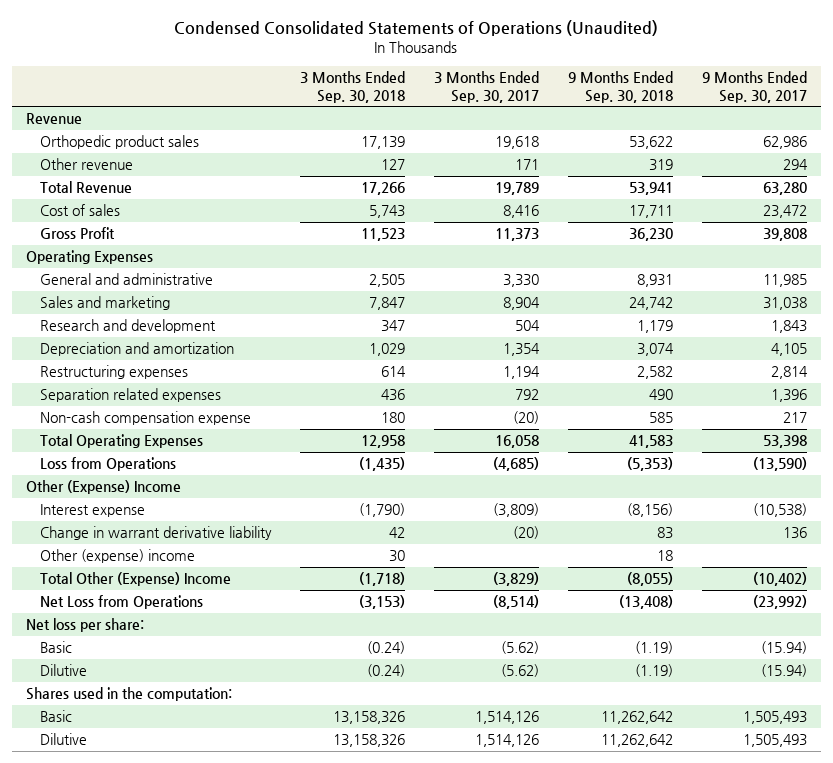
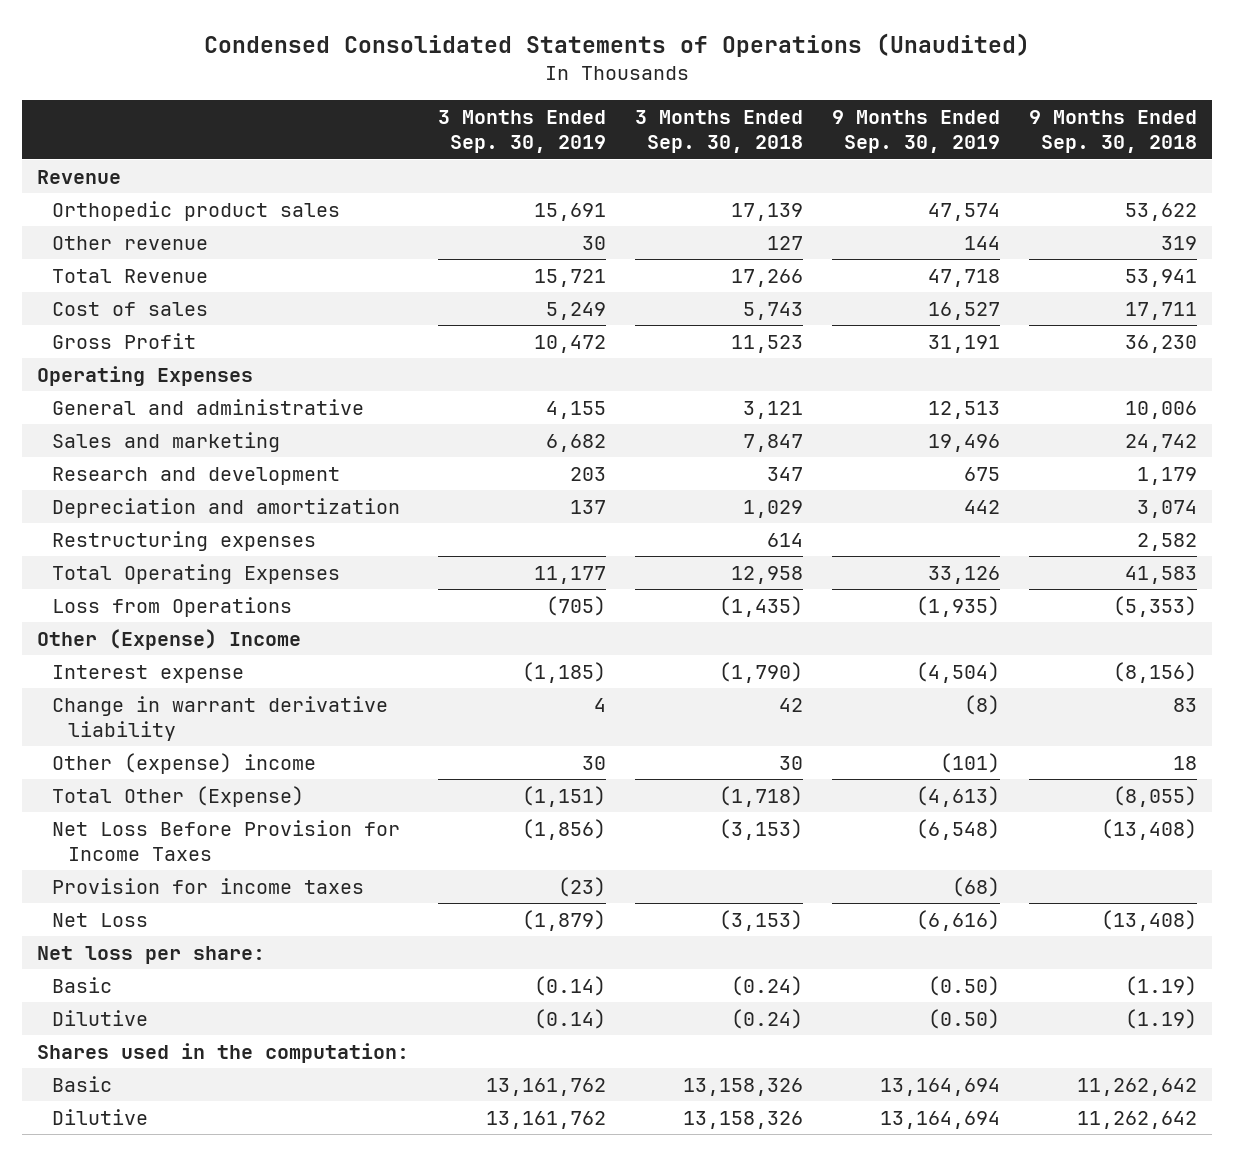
[434,71,540,103] 3 Months Ended Sep. 30, 2017 -> none
[701,71,807,103] 9 Months Ended Sep. 30, 2017 -> none
none -> [437,109,606,154] 3 Months Ended Sep. 30, 2019
none -> [832,109,1001,154] 9 Months Ended Sep. 30, 2019
[369,274,406,288] 2,505 -> [742,400,803,419] 3,121
[637,274,674,288] 8,931 -> [1125,400,1198,419] 10,006
[39,388,221,403] Separation related expenses -> none
[39,411,251,426] Non-cash compensation expense -> none
[39,572,231,587] Total Other (Expense) Income -> [52,785,305,807] Total Other (Expense)
none -> [52,819,401,862] Net Loss Before Provision for Income Taxes
none -> [52,877,365,894] Provision for income taxes
[39,595,203,610] Net Loss from Operations -> [52,912,149,927] Net Loss

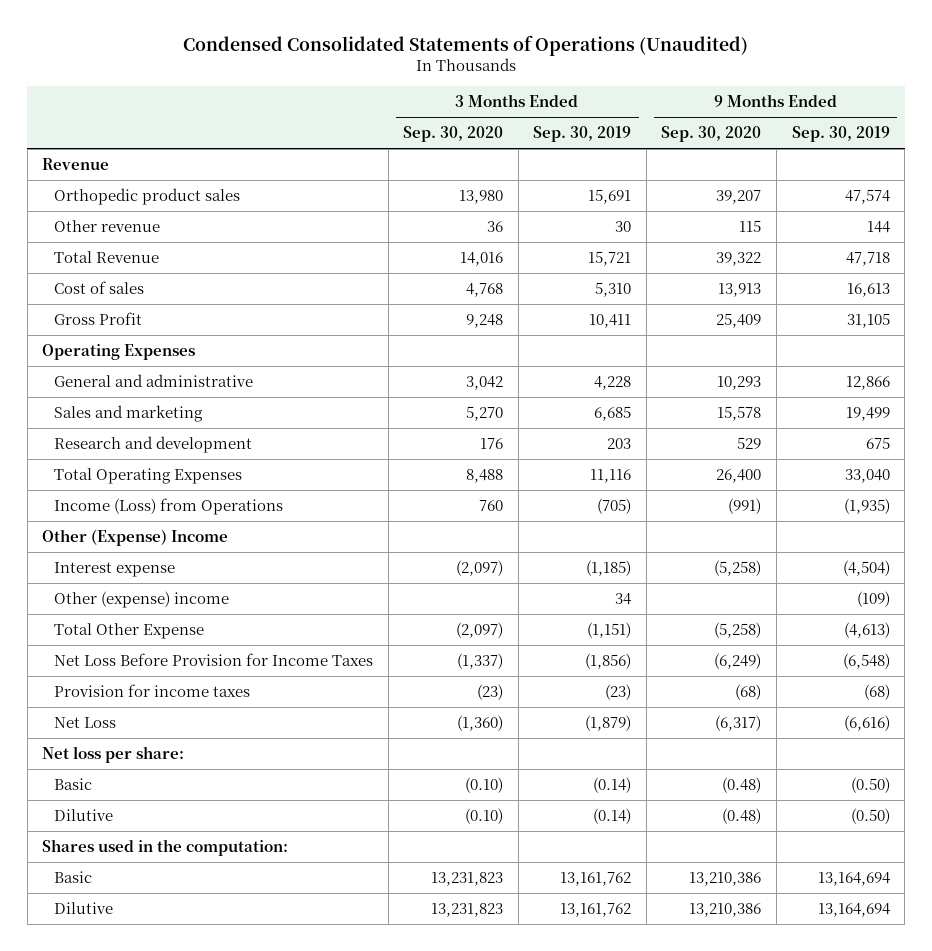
[634,109,803,154] 3 Months Ended Sep. 30, 2018 -> none
[1029,109,1198,154] 9 Months Ended Sep. 30, 2018 -> none
none -> [403,126,504,143] Sep. 30, 2020
none -> [661,126,762,143] Sep. 30, 2020
[545,301,606,320] 5,249 -> [595,281,632,297] 5,310
[928,301,1001,320] 16,527 -> [846,282,890,297] 16,613
[533,334,606,353] 10,472 -> [589,313,632,328] 10,411
[928,334,1001,353] 31,191 -> [846,312,890,328] 31,105
[545,400,606,419] 4,155 -> [594,375,632,390] 4,228
[928,400,1001,419] 12,513 -> [845,375,890,390] 12,866
[545,433,606,452] 6,682 -> [594,405,632,421] 6,685
[928,433,1001,452] 19,496 -> [845,406,890,421] 19,499
[52,497,401,518] Depreciation and amortization -> none
[52,530,317,551] Restructuring expenses -> none
[533,565,606,584] 11,177 -> [590,468,632,483] 11,116
[928,565,1001,584] 33,126 -> [844,468,890,483] 33,040
[52,596,293,617] Loss from Operations -> [54,497,284,515] Income (Loss) from Operations
[52,695,389,742] Change in warrant derivative liability -> none
[581,755,606,770] 30 -> [615,592,632,605] 34
[940,752,1001,773] (101) -> [856,590,890,607] (109)
[52,785,305,807] Total Other (Expense) -> [54,622,205,639] Total Other Expense

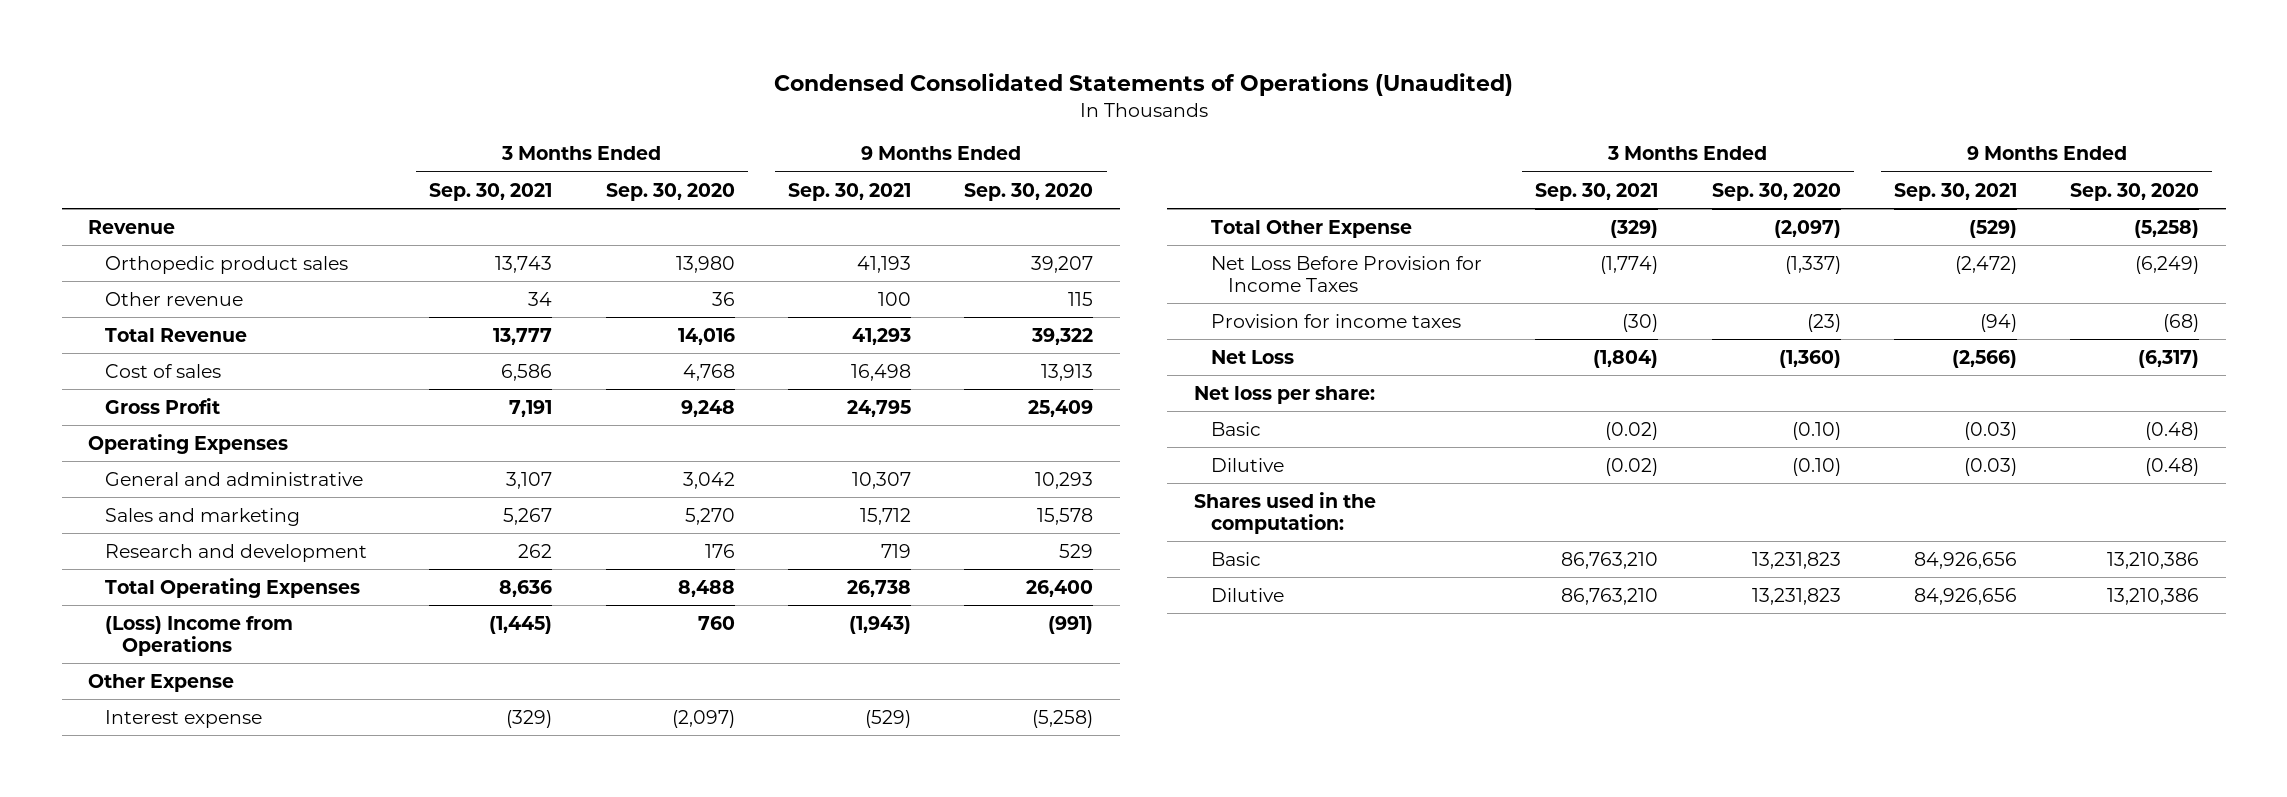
[533,126,632,143] Sep. 30, 2019 -> none
[791,126,890,143] Sep. 30, 2019 -> none
none -> [429,182,553,201] Sep. 30, 2021
none -> [788,182,912,201] Sep. 30, 2021
[54,497,284,515] Income (Loss) from Operations -> [105,615,294,656] (Loss) Income from Operations
[42,528,229,546] Other (Expense) Income -> [88,673,235,692] Other Expense
[54,590,230,608] Other (expense) income -> none

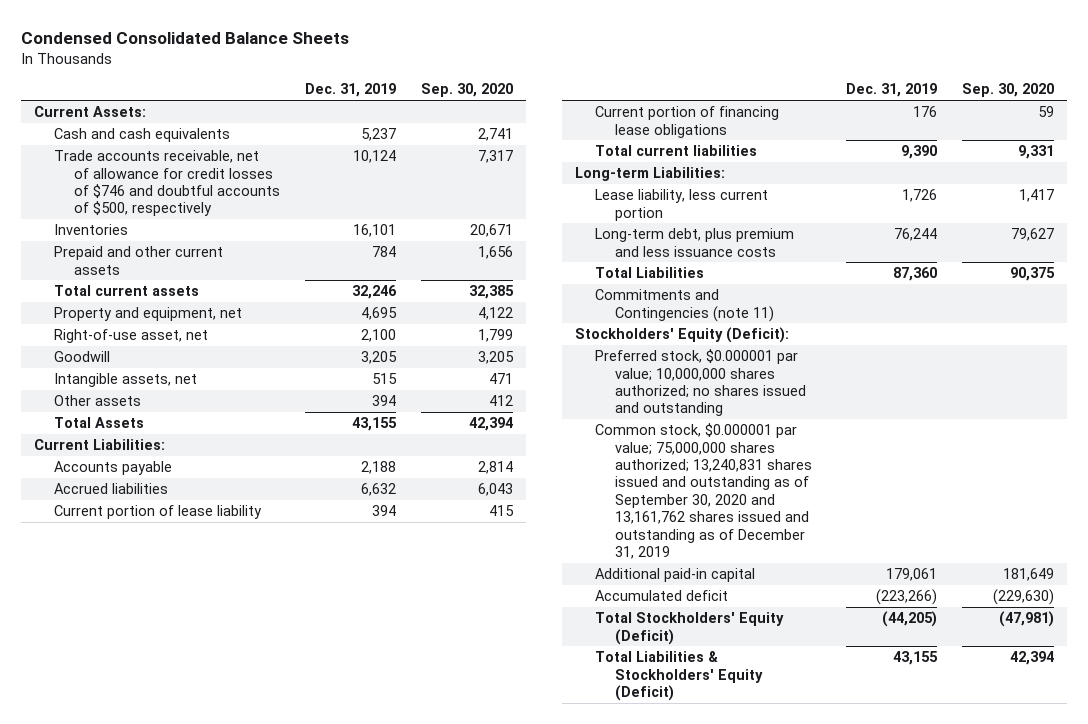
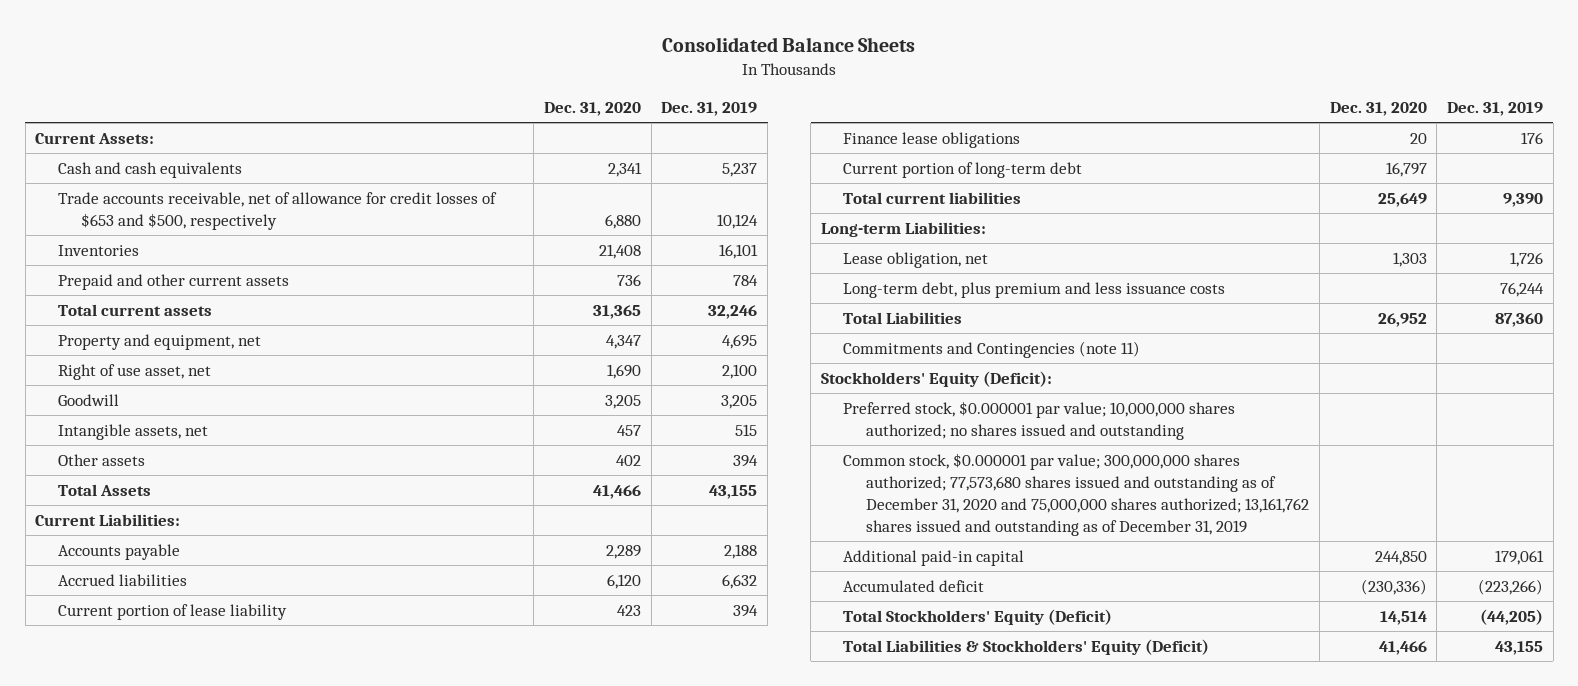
[21,31,350,44] Condensed Consolidated Balance Sheets -> [662,36,916,52] Consolidated Balance Sheets
[421,83,514,98] Sep. 30, 2020 -> none
none -> [544,102,642,117] Dec. 31, 2020
[53,150,280,217] Trade accounts receivable, net of allowance for credit losses of $746 and doubtful accounts of $500, respectively -> [57,192,497,230] Trade accounts receivable, net of allowance for credit losses of $653 and $500, respectively
[53,329,208,344] Right-of-use asset, net -> [57,364,211,381] Right of use asset, net
[594,106,779,138] Current portion of financing lease obligations -> [843,132,1021,149] Finance lease obligations
none -> [843,162,1083,179] Current portion of long-term debt
[594,189,768,221] Lease liability, less current portion -> [843,252,989,269] Lease obligation, net
[594,423,812,559] Common stock, $0.000001 par value; 75,000,000 shares authorized; 13,240,831 shares issued and outstanding as of September 30, 2020 and 13,161,762 shares issued and outstanding as of December 31, 2019 -> [843,453,1310,536] Common stock, $0.000001 par value; 300,000,000 shares authorized; 77,573,680 shares issued and outstanding as of December 31, 2020 and 75,000,000 shares authorized; 13,161,762 shares issued and outstanding as of December 31, 2019

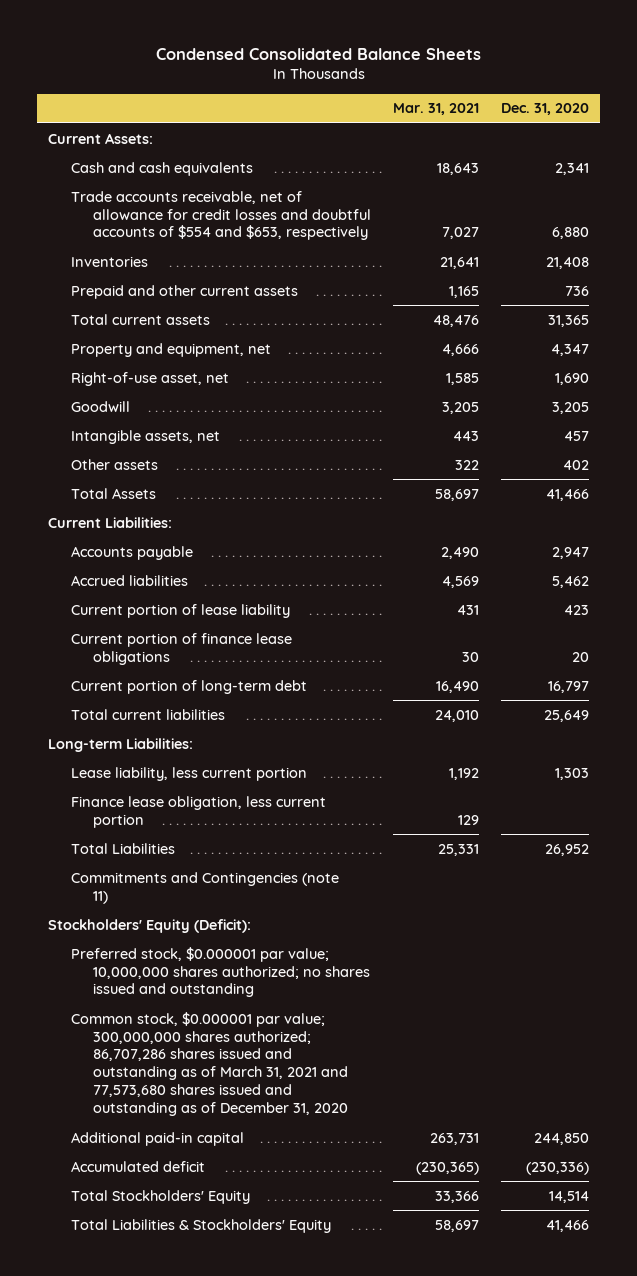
[662,36,916,52] Consolidated Balance Sheets -> [155,47,481,60] Condensed Consolidated Balance Sheets
[661,102,758,117] Dec. 31, 2019 -> none
none -> [393,103,480,116] Mar. 31, 2021
[57,192,497,230] Trade accounts receivable, net of allowance for credit losses of $653 and $500, respectively -> [70,190,372,241] Trade accounts receivable, net of allowance for credit losses and doubtful accounts of $554 and $653, respectively
[57,364,211,381] Right of use asset, net -> [70,371,229,386] Right-of-use asset, net
[606,545,642,560] 2,289 -> [552,546,590,559] 2,947
[607,574,642,590] 6,120 -> [552,575,590,588] 5,462
[843,132,1021,149] Finance lease obligations -> [70,632,292,665] Current portion of finance lease obligations
[843,282,1226,299] Long-term debt, plus premium and less issuance costs -> none
[843,252,989,269] Lease obligation, net -> [70,766,307,781] Lease liability, less current portion
none -> [70,795,326,828] Finance lease obligation, less current portion
[843,453,1310,536] Common stock, $0.000001 par value; 300,000,000 shares authorized; 77,573,680 shares issued and outstanding as of December 31, 2020 and 75,000,000 shares authorized; 13,161,762 shares issued and outstanding as of December 31, 2019 -> [70,1011,349,1117] Common stock, $0.000001 par value; 300,000,000 shares authorized; 86,707,286 shares issued and outstanding as of March 31, 2021 and 77,573,680 shares issued and outstanding as of December 31, 2020
[843,609,1113,626] Total Stockholders' Equity (Deficit) -> [70,1189,250,1204] Total Stockholders' Equity
[843,639,1210,656] Total Liabilities & Stockholders' Equity (Deficit) -> [70,1218,331,1233] Total Liabilities & Stockholders' Equity

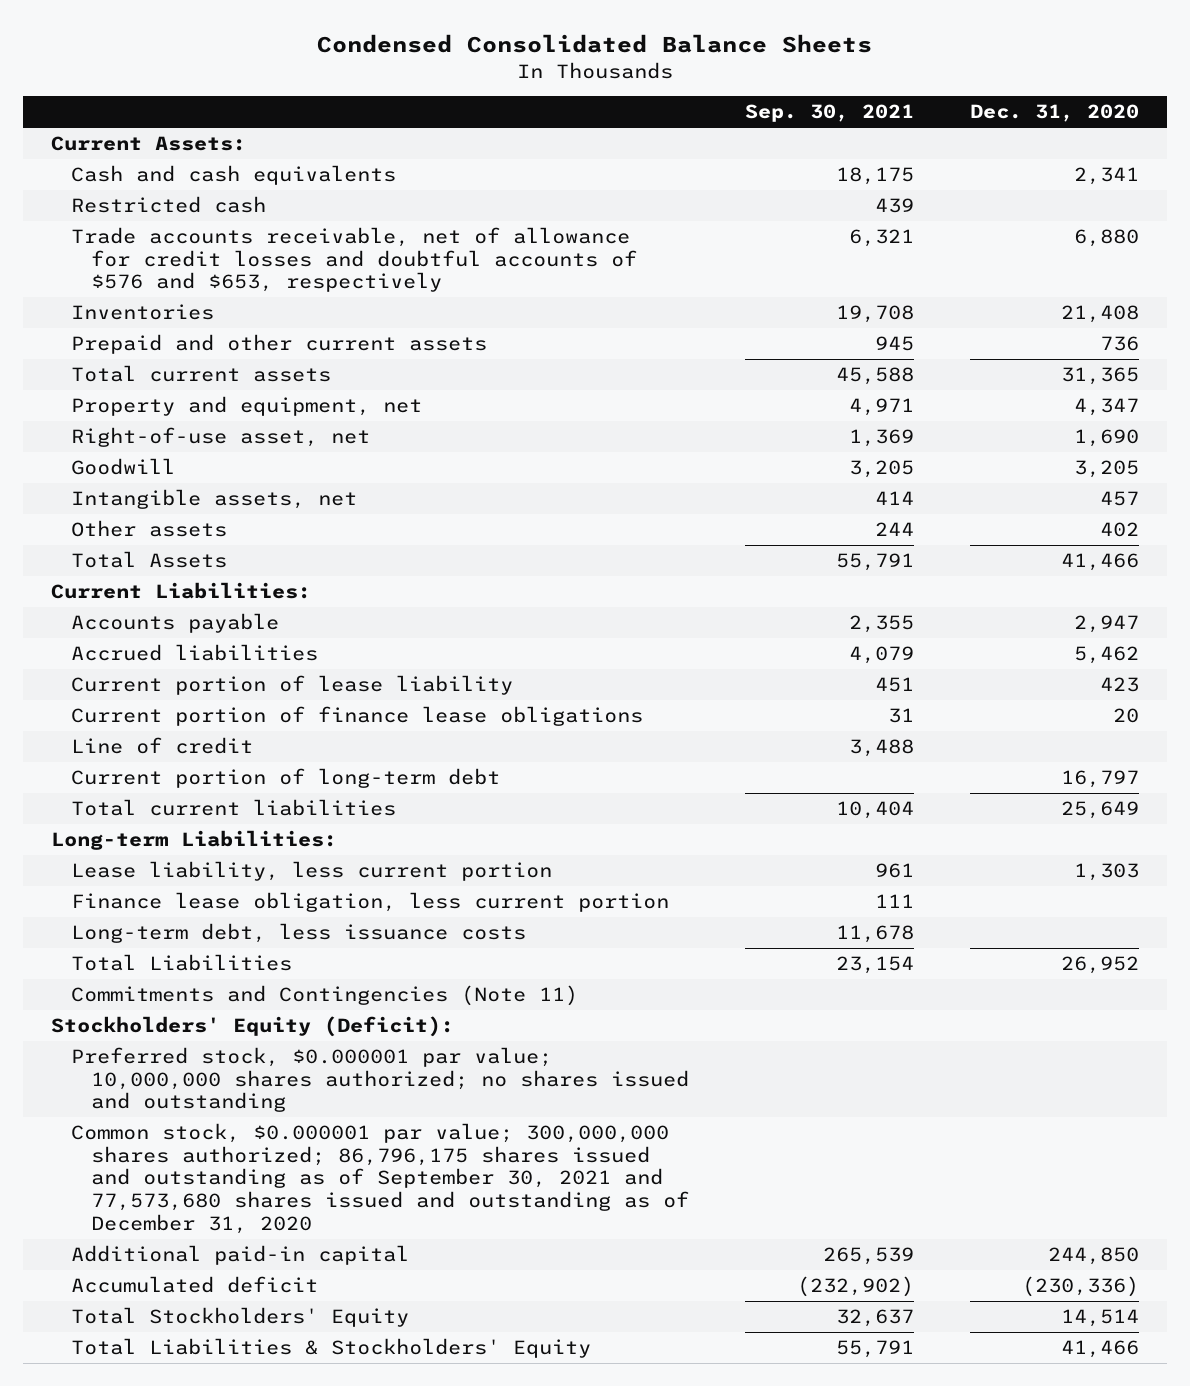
[393,103,480,116] Mar. 31, 2021 -> none
none -> [745,104,915,123] Sep. 30, 2021
none -> [70,195,266,213] Restricted cash
[70,190,372,241] Trade accounts receivable, net of allowance for credit losses and doubtful accounts of $554 and $653, respectively -> [70,226,637,293] Trade accounts receivable, net of allowance for credit losses and doubtful accounts of $576 and $653, respectively
none -> [70,736,253,754] Line of credit
none -> [70,922,526,943] Long-term debt, less issuance costs
[70,871,339,904] Commitments and Contingencies (note 11) -> [70,984,578,1006] Commitments and Contingencies (Note 11)
[70,1011,349,1117] Common stock, $0.000001 par value; 300,000,000 shares authorized; 86,707,286 shares issued and outstanding as of March 31, 2021 and 77,573,680 shares issued and outstanding as of December 31, 2020 -> [70,1122,689,1234] Common stock, $0.000001 par value; 300,000,000 shares authorized; 86,796,175 shares issued and outstanding as of September 30, 2021 and 77,573,680 shares issued and outstanding as of December 31, 2020

